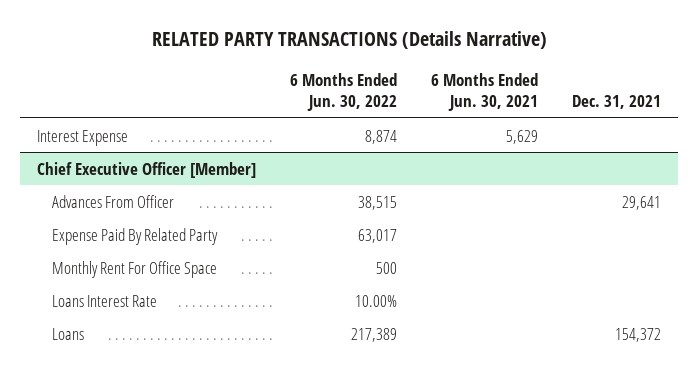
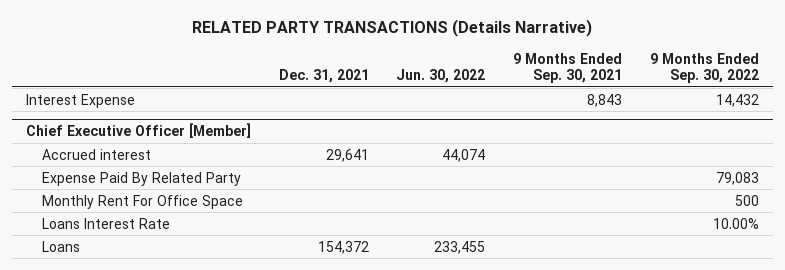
[289,72,397,112] 6 Months Ended Jun. 30, 2022 -> none
[431,72,539,112] 6 Months Ended Jun. 30, 2021 -> none
none -> [396,69,486,84] Jun. 30, 2022
none -> [513,52,623,84] 9 Months Ended Sep. 30, 2021
none -> [649,52,759,84] 9 Months Ended Sep. 30, 2022
[52,194,175,208] Advances From Officer -> [42,148,152,160] Accrued interest

